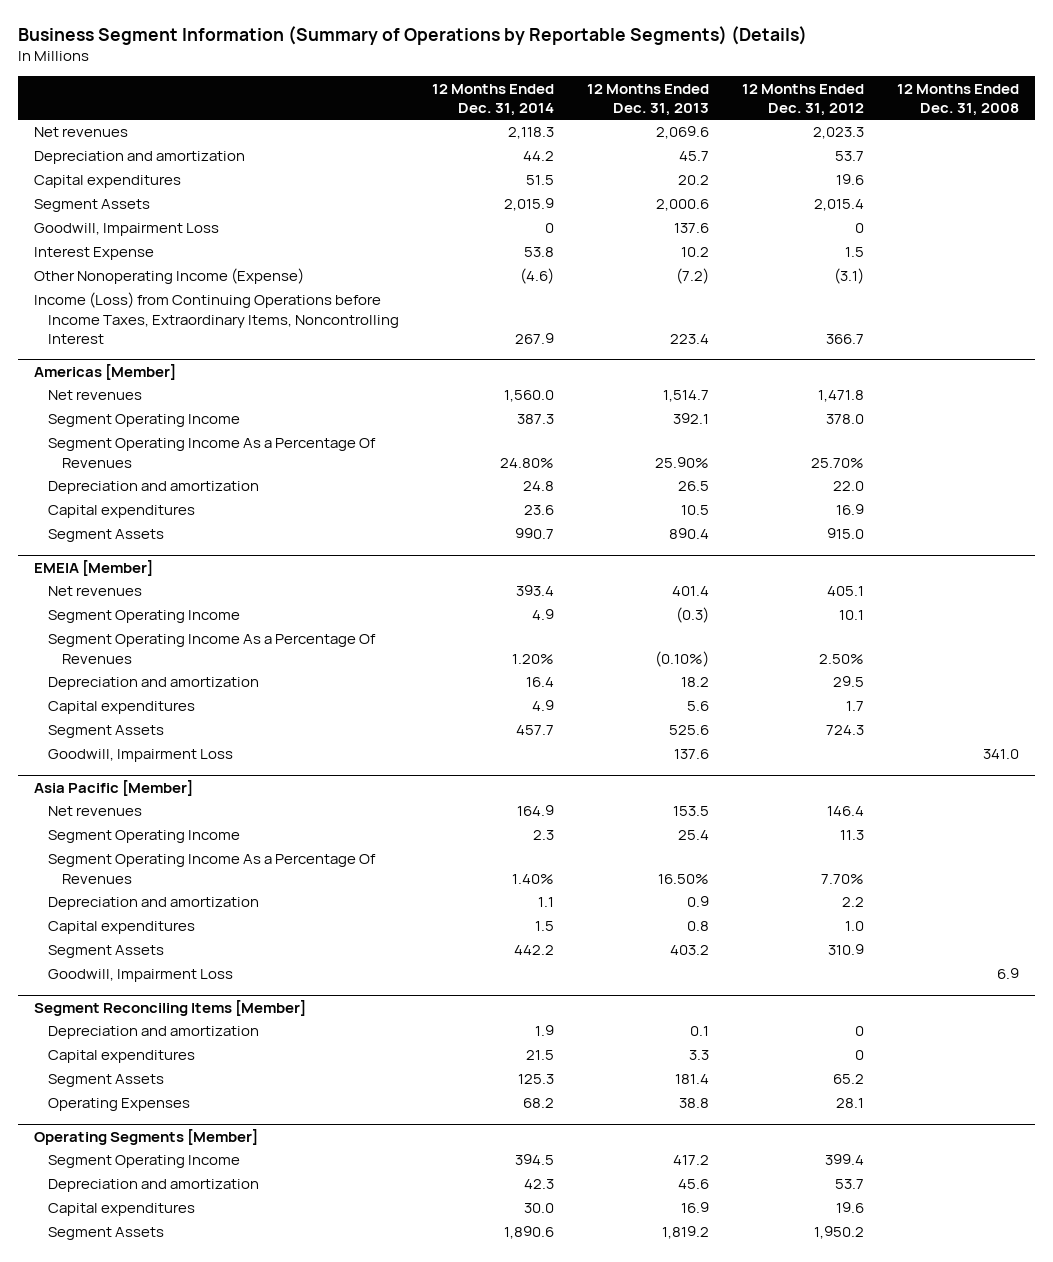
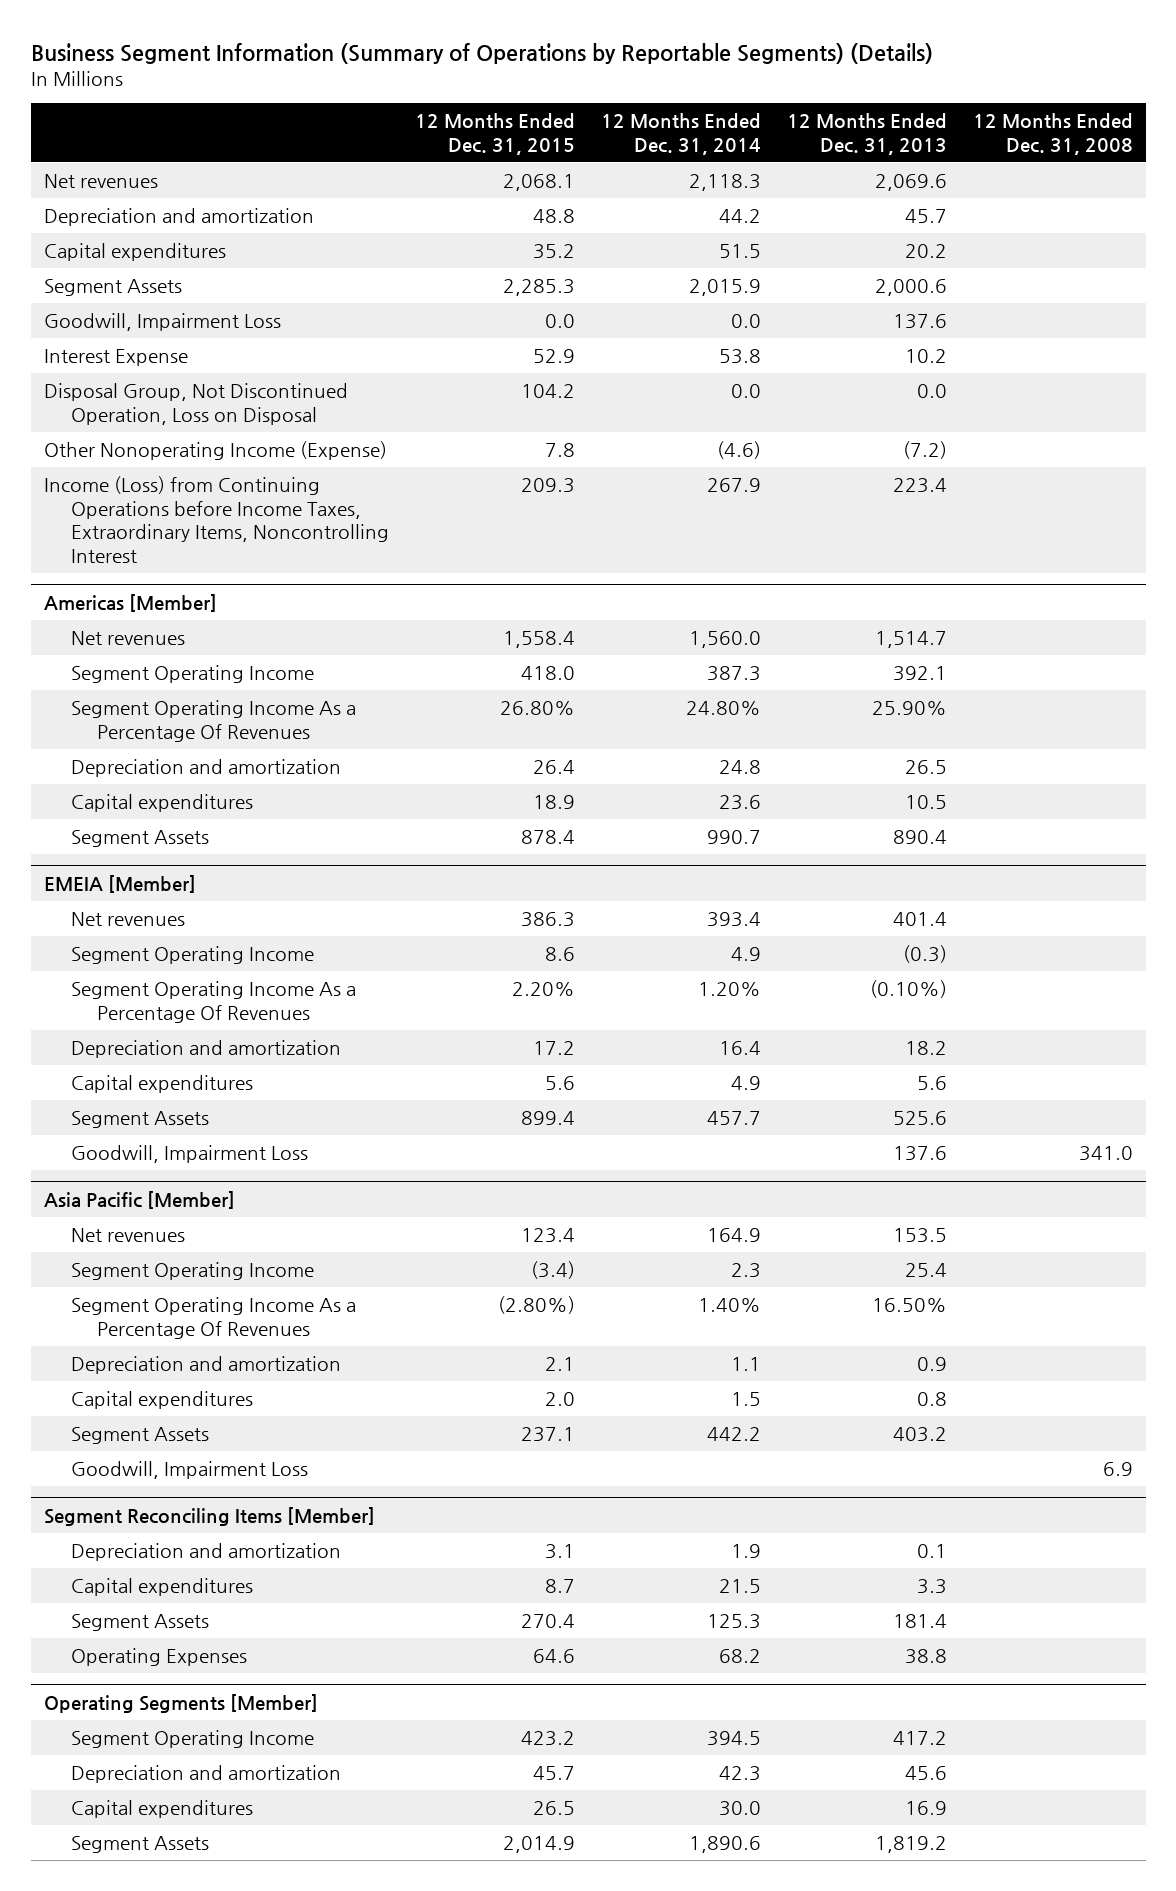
[742,83,865,116] 12 Months Ended Dec. 31, 2012 -> none
none -> [414,113,575,155] 12 Months Ended Dec. 31, 2015
[545,223,555,234] 0 -> [730,314,761,329] 0.0
none -> [43,383,348,425] Disposal Group, Not Discontinued Operation, Loss on Disposal

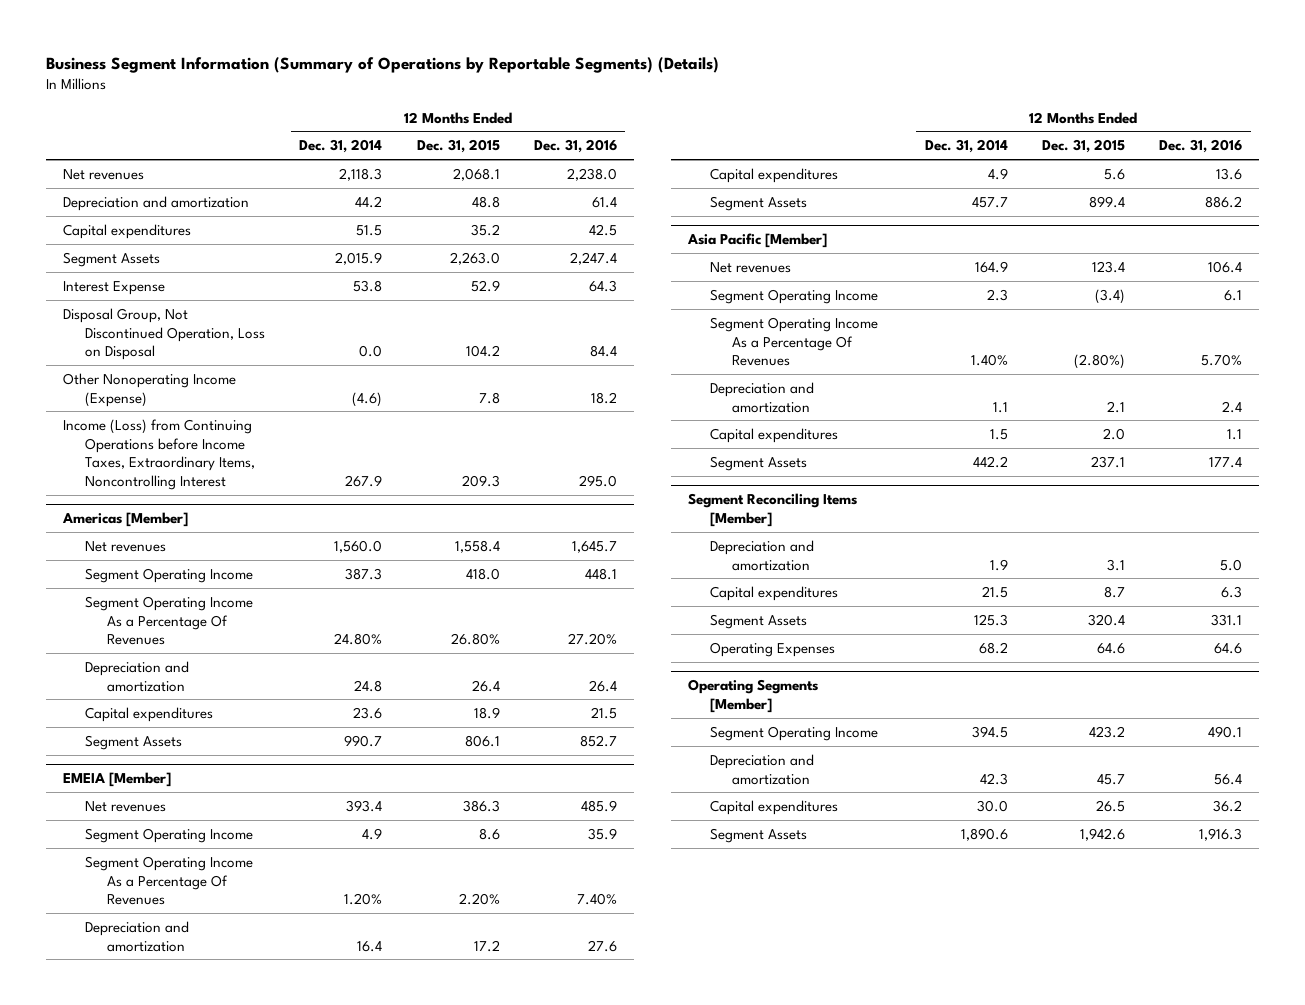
[786,113,947,155] 12 Months Ended Dec. 31, 2013 -> none
[972,113,1133,155] 12 Months Ended Dec. 31, 2008 -> none
none -> [533,139,617,154] Dec. 31, 2016
[43,313,281,332] Goodwill, Impairment Loss -> none
[502,279,575,297] 2,285.3 -> [449,251,500,265] 2,263.0
[520,830,575,845] 878.4 -> [464,734,500,747] 806.1
[70,1145,308,1164] Goodwill, Impairment Loss -> none
[70,1461,308,1480] Goodwill, Impairment Loss -> none
[520,1614,575,1629] 270.4 -> [1087,613,1125,626] 320.4
[502,1836,575,1854] 2,014.9 -> [1079,827,1125,841] 1,942.6

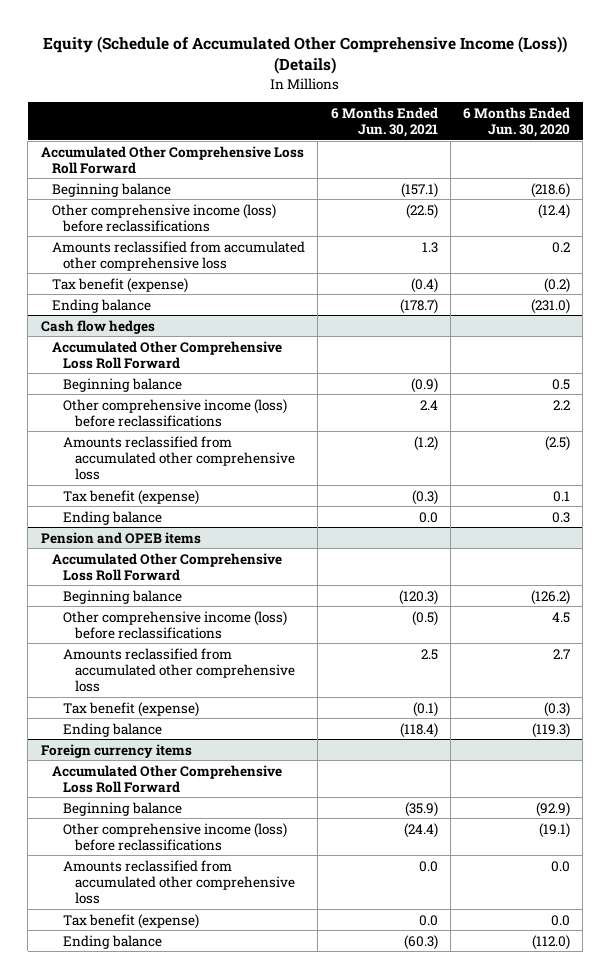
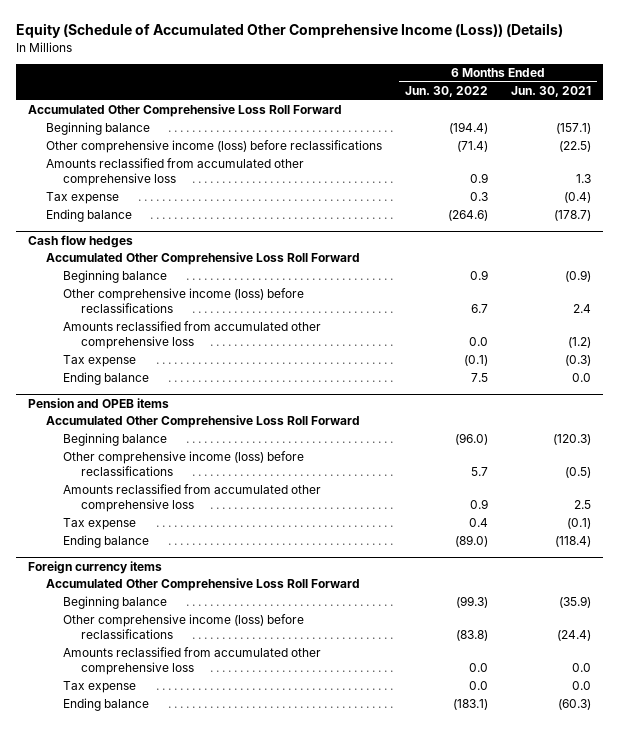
[463,106,571,138] 6 Months Ended Jun. 30, 2020 -> none
none -> [404,86,488,98] Jun. 30, 2022
[51,277,188,293] Tax benefit (expense) -> [45,192,119,205] Tax expense
[63,489,200,505] Tax benefit (expense) -> [63,355,137,368] Tax expense
[63,701,200,717] Tax benefit (expense) -> [63,518,137,531] Tax expense
[63,913,200,929] Tax benefit (expense) -> [63,681,137,694] Tax expense

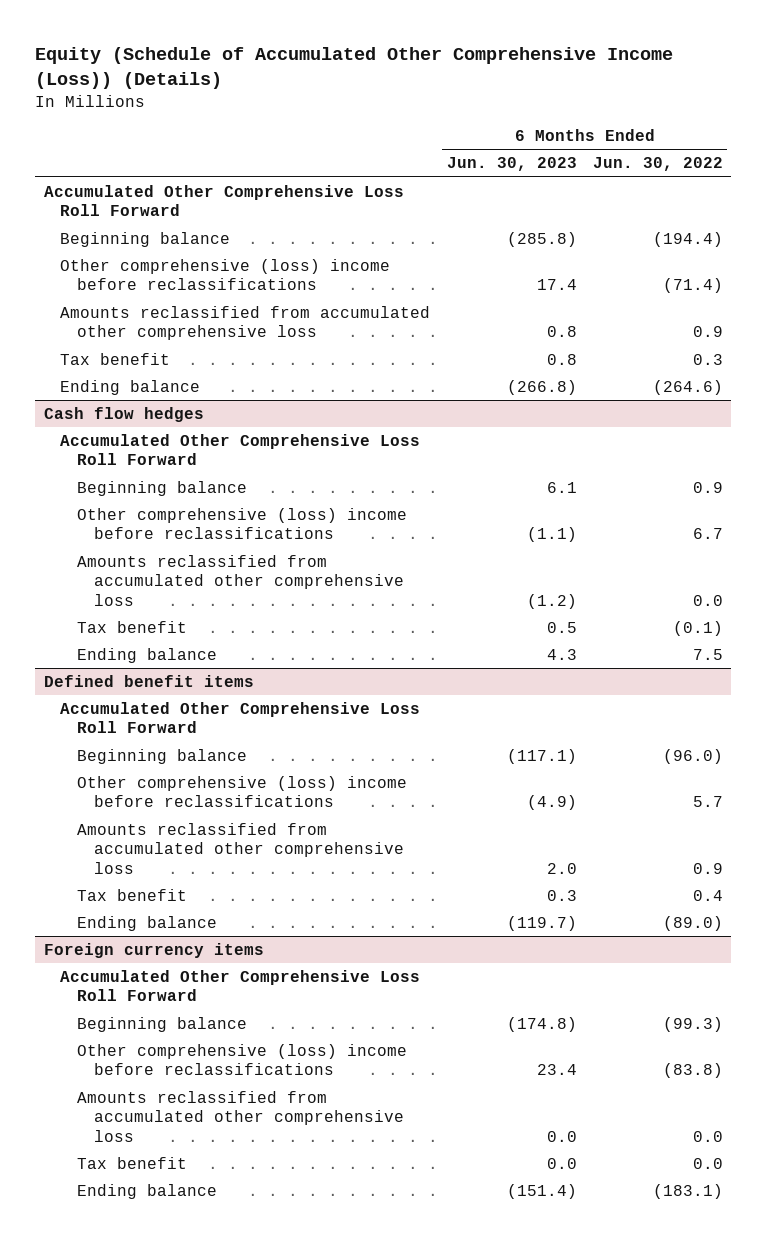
[511,86,592,98] Jun. 30, 2021 -> none
none -> [446,157,577,172] Jun. 30, 2023
[45,140,382,154] Other comprehensive income (loss) before reclassifications -> [60,258,391,291] Other comprehensive (loss) income before reclassifications
[45,192,119,205] Tax expense -> [60,352,171,365] Tax benefit
[63,288,305,314] Other comprehensive income (loss) before reclassifications -> [76,507,407,540] Other comprehensive (loss) income before reclassifications
[63,355,137,368] Tax expense -> [76,620,187,633] Tax benefit
[28,397,170,408] Pension and OPEB items -> [43,674,254,687] Defined benefit items
[63,451,305,477] Other comprehensive income (loss) before reclassifications -> [76,775,407,808] Other comprehensive (loss) income before reclassifications
[63,518,137,531] Tax expense -> [76,888,187,901] Tax benefit
[63,614,305,640] Other comprehensive income (loss) before reclassifications -> [76,1043,407,1076] Other comprehensive (loss) income before reclassifications
[63,681,137,694] Tax expense -> [76,1156,187,1169] Tax benefit

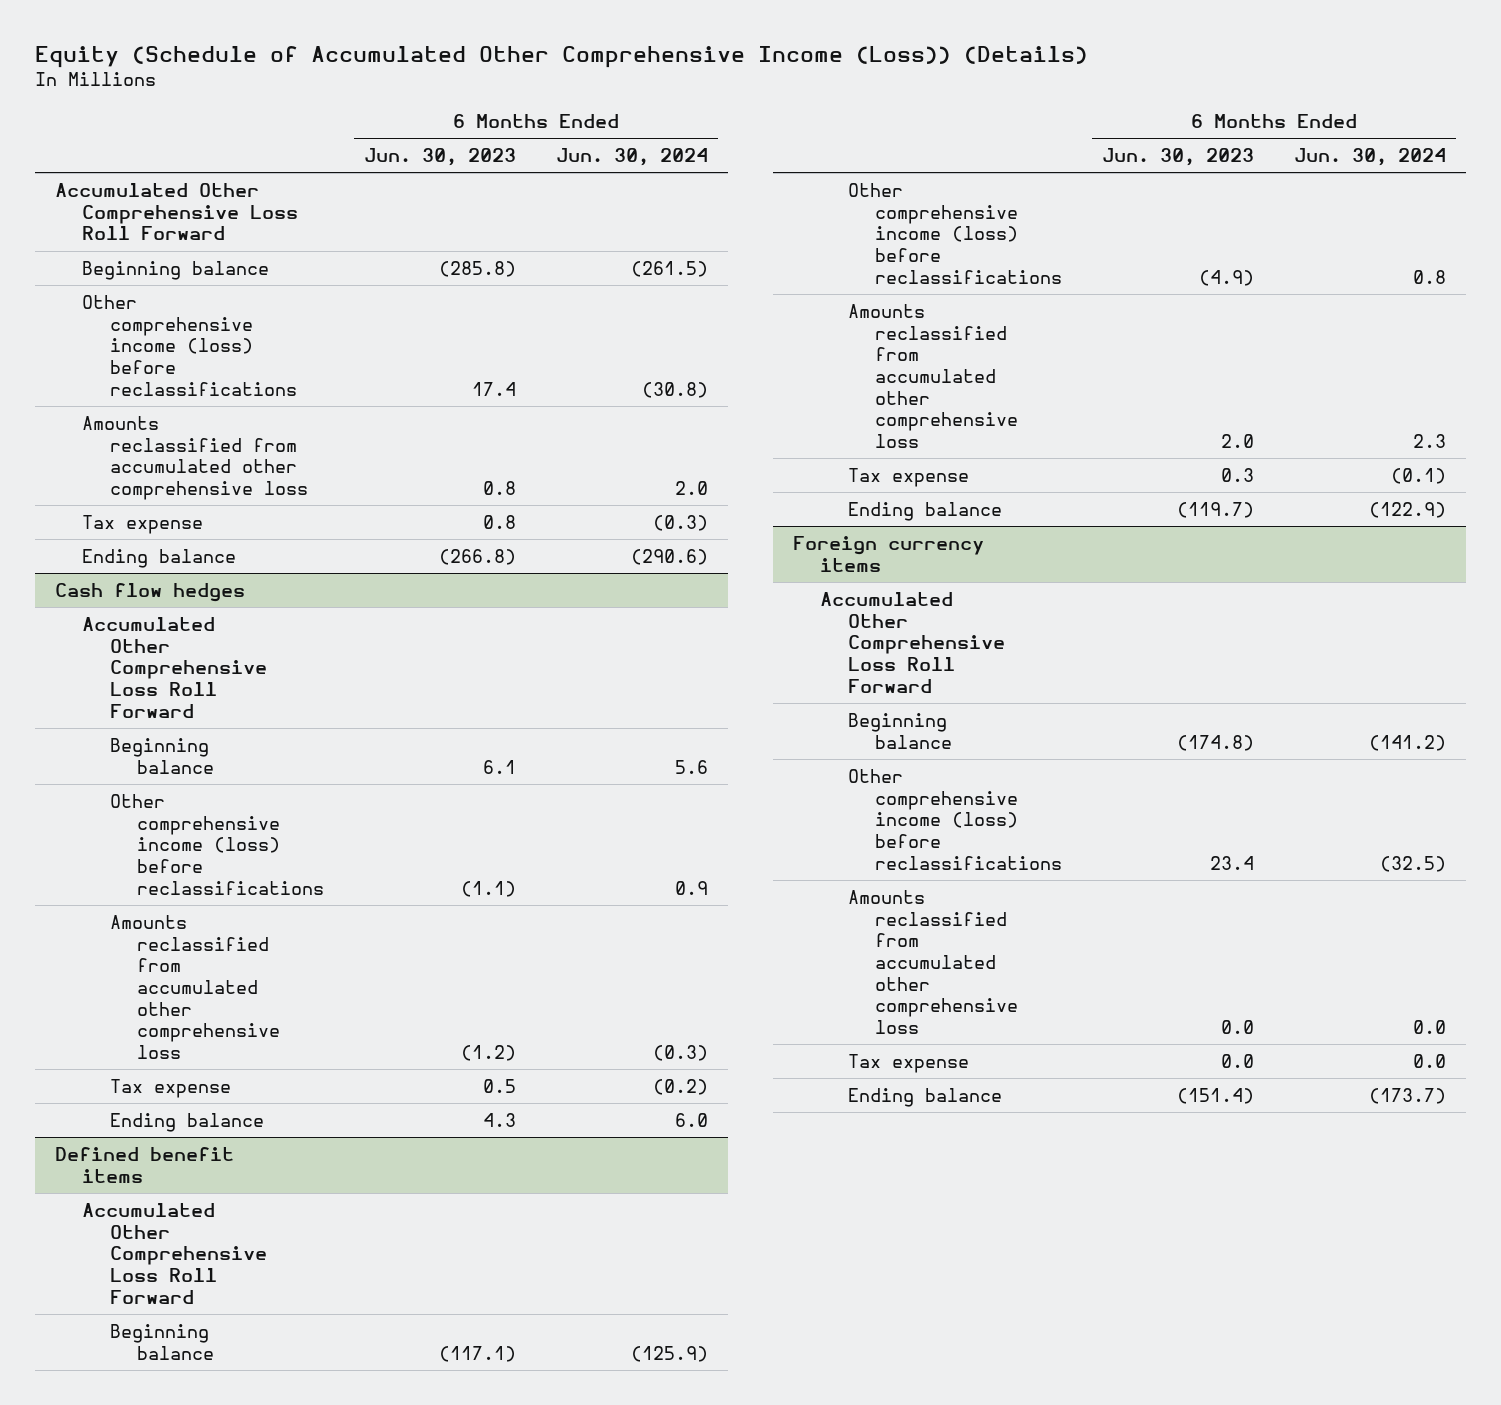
[592,157,723,172] Jun. 30, 2022 -> none
none -> [556,147,709,166] Jun. 30, 2024
[60,258,391,291] Other comprehensive (loss) income before reclassifications -> [82,294,297,396] Other comprehensive income (loss) before reclassifications
[60,352,171,365] Tax benefit -> [82,514,204,534] Tax expense
[76,507,407,540] Other comprehensive (loss) income before reclassifications -> [109,793,325,895] Other comprehensive income (loss) before reclassifications
[76,620,187,633] Tax benefit -> [109,1078,231,1098] Tax expense
[76,775,407,808] Other comprehensive (loss) income before reclassifications -> [847,182,1063,284] Other comprehensive income (loss) before reclassifications
[76,888,187,901] Tax benefit -> [847,467,969,487] Tax expense
[76,1043,407,1076] Other comprehensive (loss) income before reclassifications -> [847,768,1063,870] Other comprehensive income (loss) before reclassifications
[76,1156,187,1169] Tax benefit -> [847,1053,969,1073] Tax expense

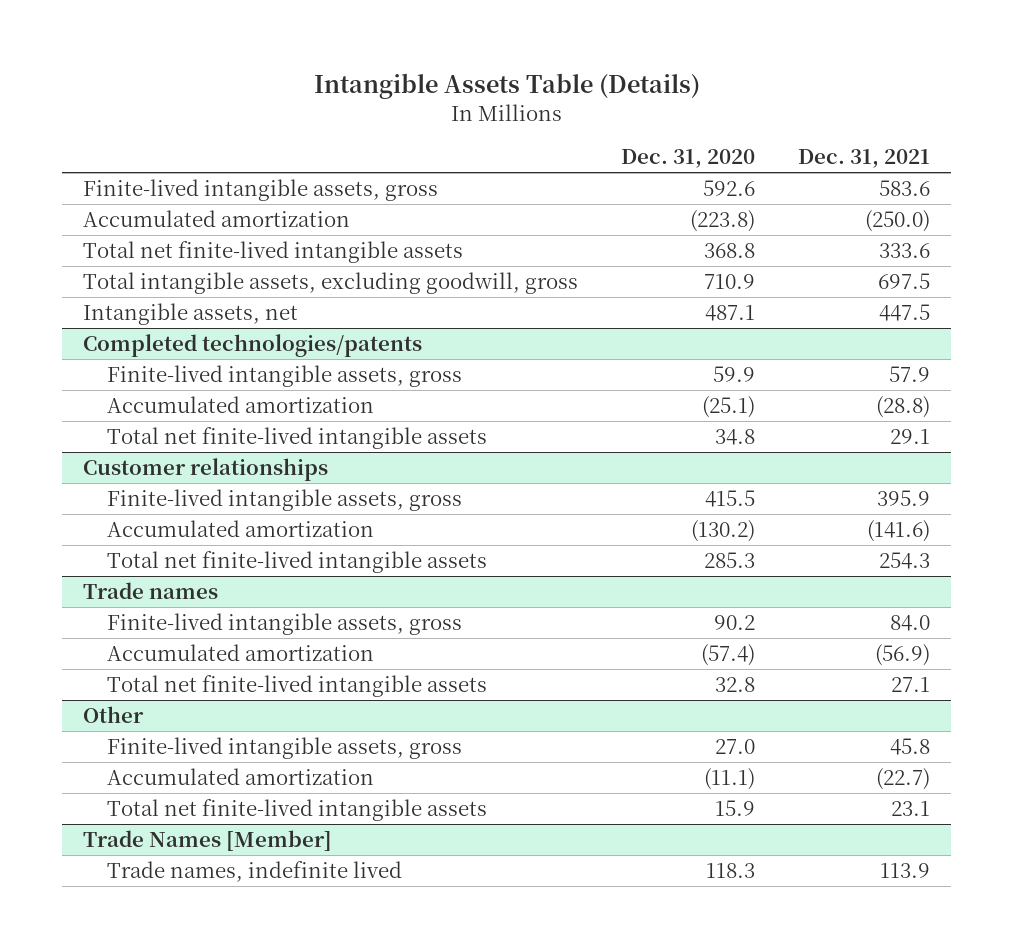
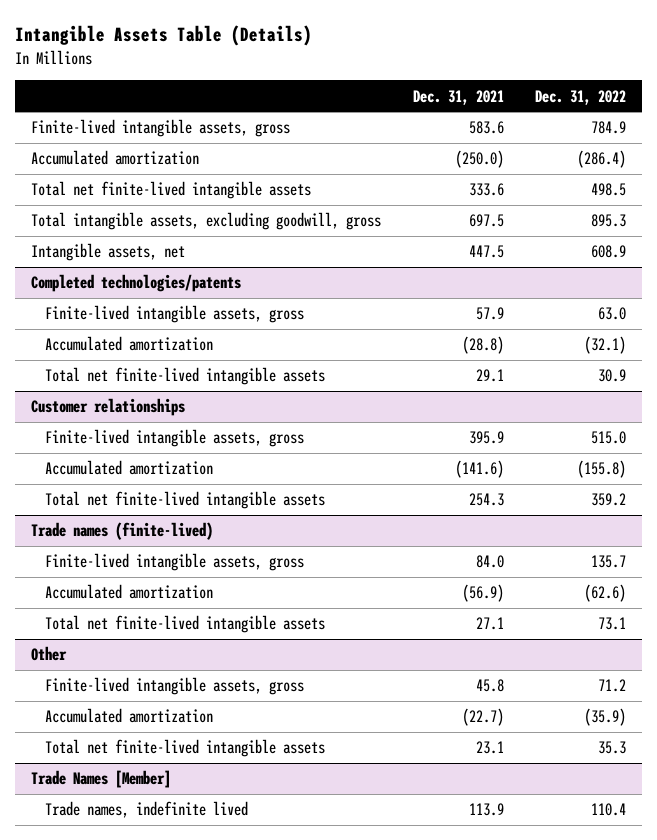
[621,149,756,169] Dec. 31, 2020 -> none
none -> [535,89,627,105] Dec. 31, 2022
[83,581,219,599] Trade names -> [31,522,214,541] Trade names (finite-lived)

